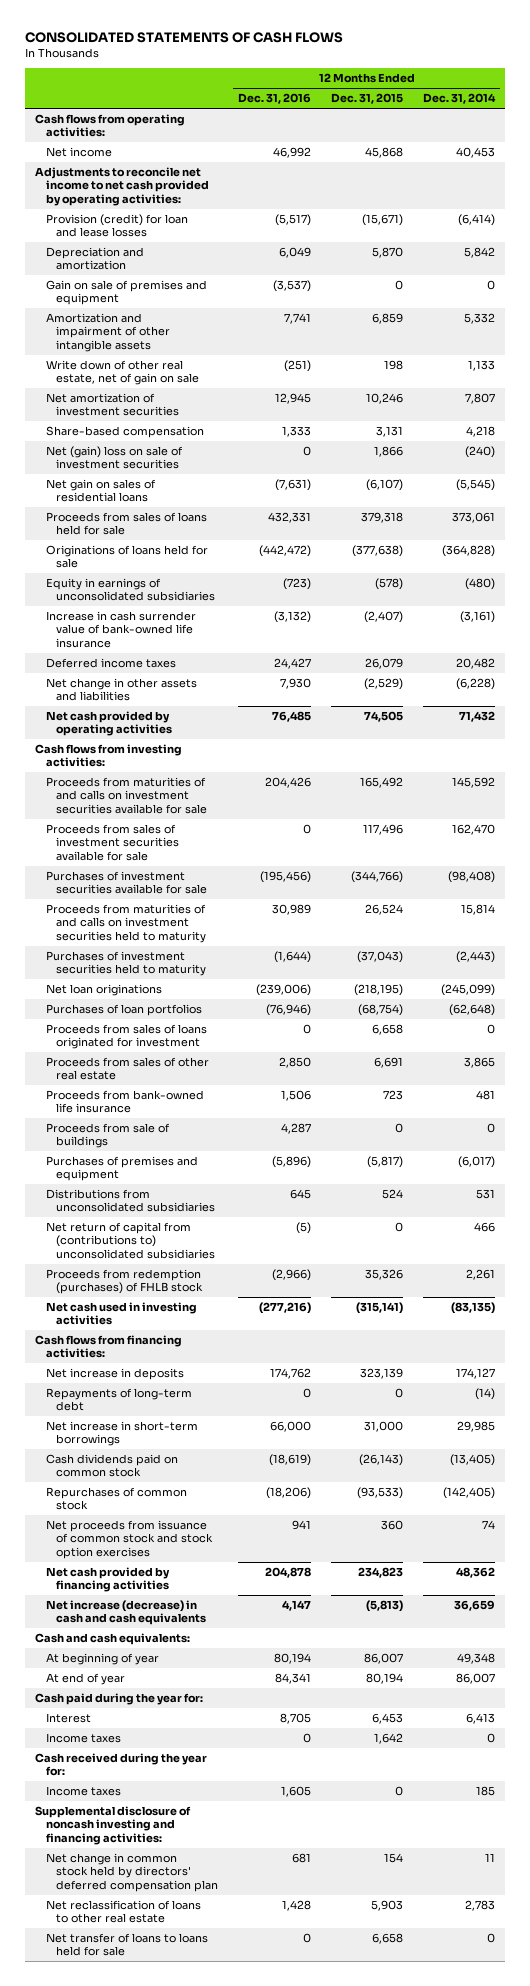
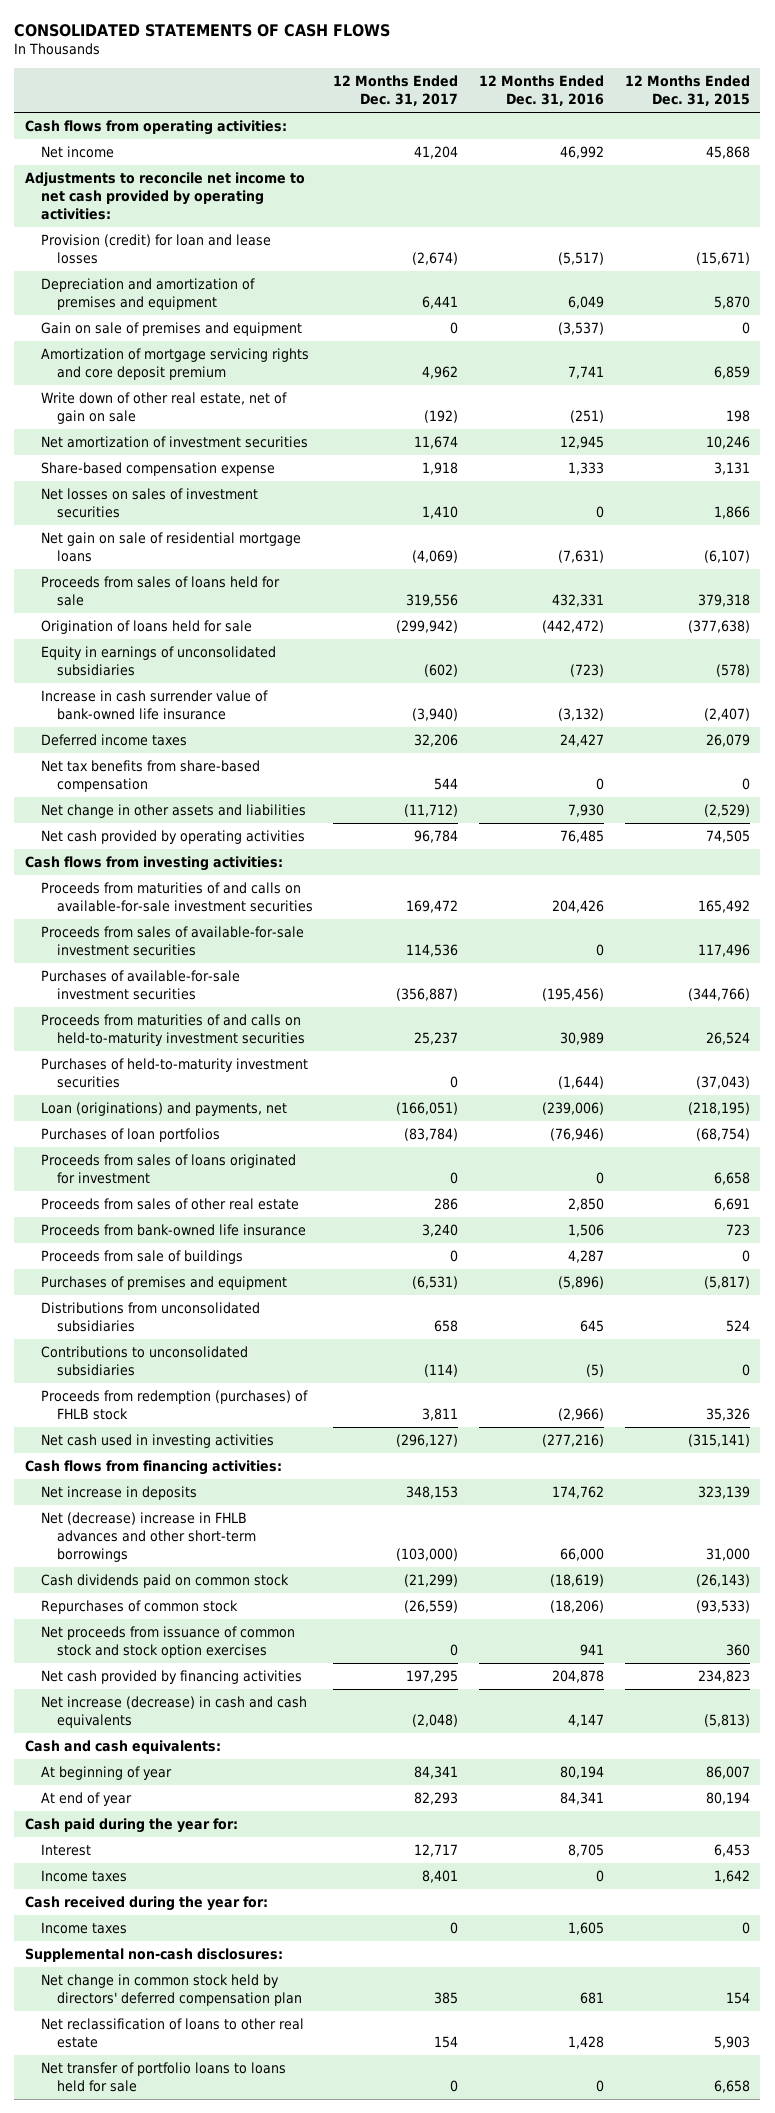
[423,93,497,105] Dec. 31, 2014 -> none
none -> [333,75,459,107] 12 Months Ended Dec. 31, 2017
[45,247,144,271] Depreciation and amortization -> [40,278,255,310] Depreciation and amortization of premises and equipment
[45,313,171,352] Amortization and impairment of other intangible assets -> [40,348,309,380] Amortization of mortgage servicing rights and core deposit premium
[45,426,204,439] Share-based compensation -> [40,462,275,477] Share-based compensation expense
[45,446,183,470] Net (gain) loss on sale of investment securities -> [40,488,258,518] Net losses on sales of investment securities
[45,479,156,503] Net gain on sales of residential loans -> [40,532,301,562] Net gain on sale of residential mortgage loans
[45,545,208,569] Originations of loans held for sale -> [40,620,252,635] Origination of loans held for sale
none -> [40,760,260,792] Net tax benefits from share-based compensation
[45,777,208,814] Proceeds from maturities of and calls on investment securities available for sale -> [40,882,313,912] Proceeds from maturities of and calls on available-for-sale investment securities
[45,824,180,861] Proceeds from sales of investment securities available for sale -> [40,926,304,956] Proceeds from sales of available-for-sale investment securities
[45,871,208,895] Purchases of investment securities available for sale -> [40,970,240,1000] Purchases of available-for-sale investment securities
[45,904,207,943] Proceeds from maturities of and calls on investment securities held to maturity -> [40,1014,305,1046] Proceeds from maturities of and calls on held-to-maturity investment securities
[45,951,207,977] Purchases of investment securities held to maturity -> [40,1058,308,1088] Purchases of held-to-maturity investment securities
[45,984,162,997] Net loan originations -> [40,1102,287,1117] Loan (originations) and payments, net
[45,1222,216,1259] Net return of capital from (contributions to) unconsolidated subsidiaries -> [40,1346,248,1376] Contributions to unconsolidated subsidiaries
[45,1388,192,1412] Repayments of long-term debt -> none
[45,1421,198,1447] Net increase in short-term borrowings -> [40,1512,256,1562] Net (decrease) increase in FHLB advances and other short-term borrowings
[34,1806,191,1845] Supplemental disclosure of noncash investing and financing activities: -> [24,1948,283,1963] Supplemental non-cash disclosures:
[45,1933,208,1957] Net transfer of loans to loans held for sale -> [40,2062,286,2092] Net transfer of portfolio loans to loans held for sale

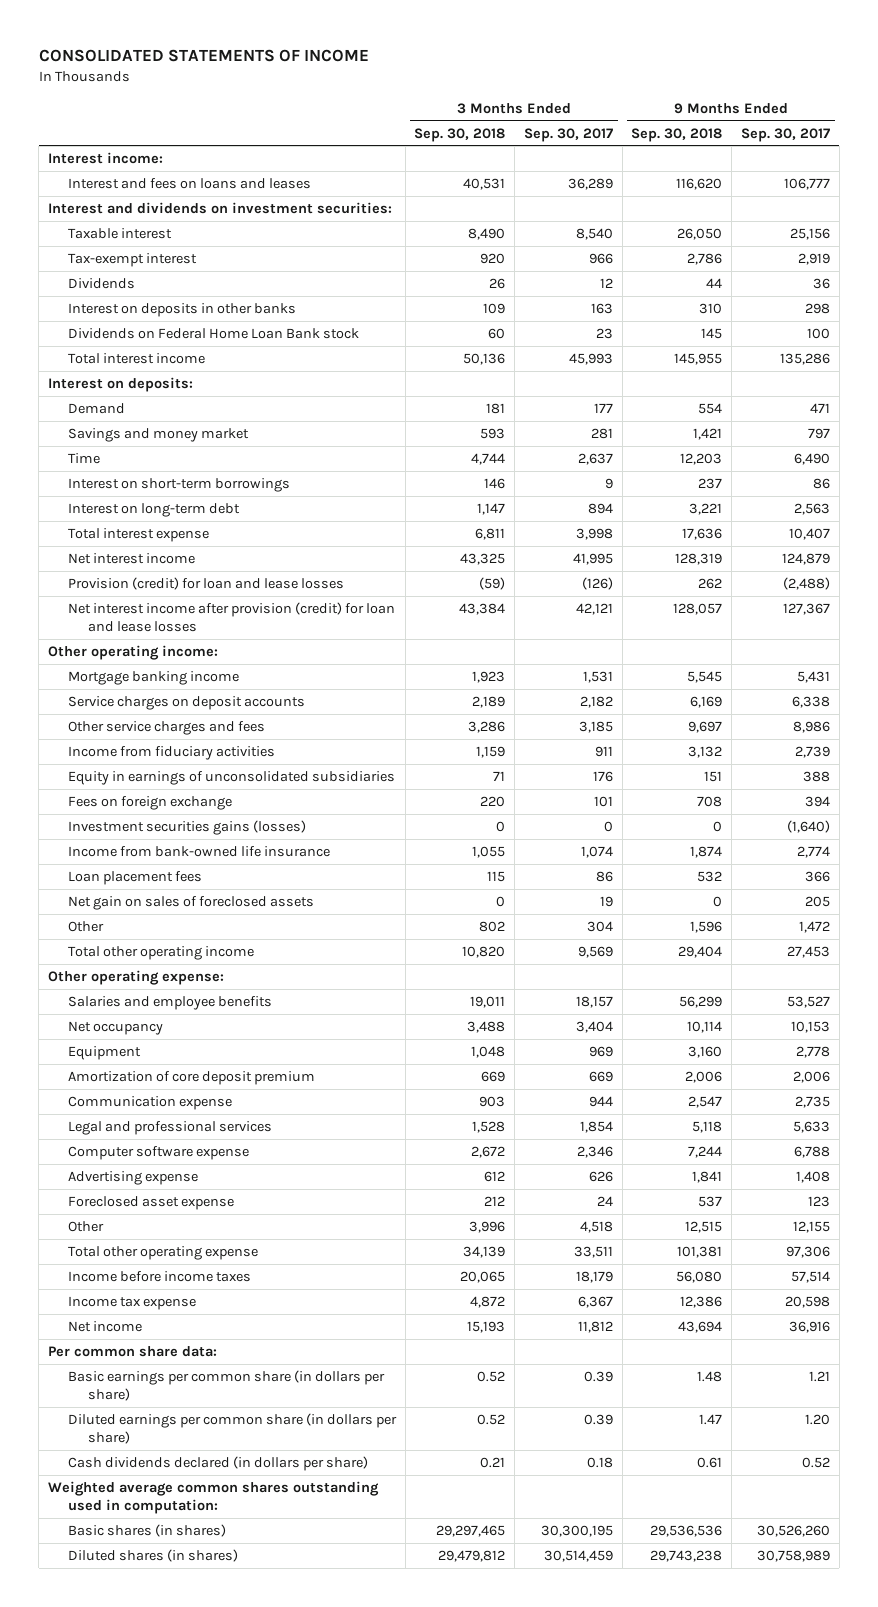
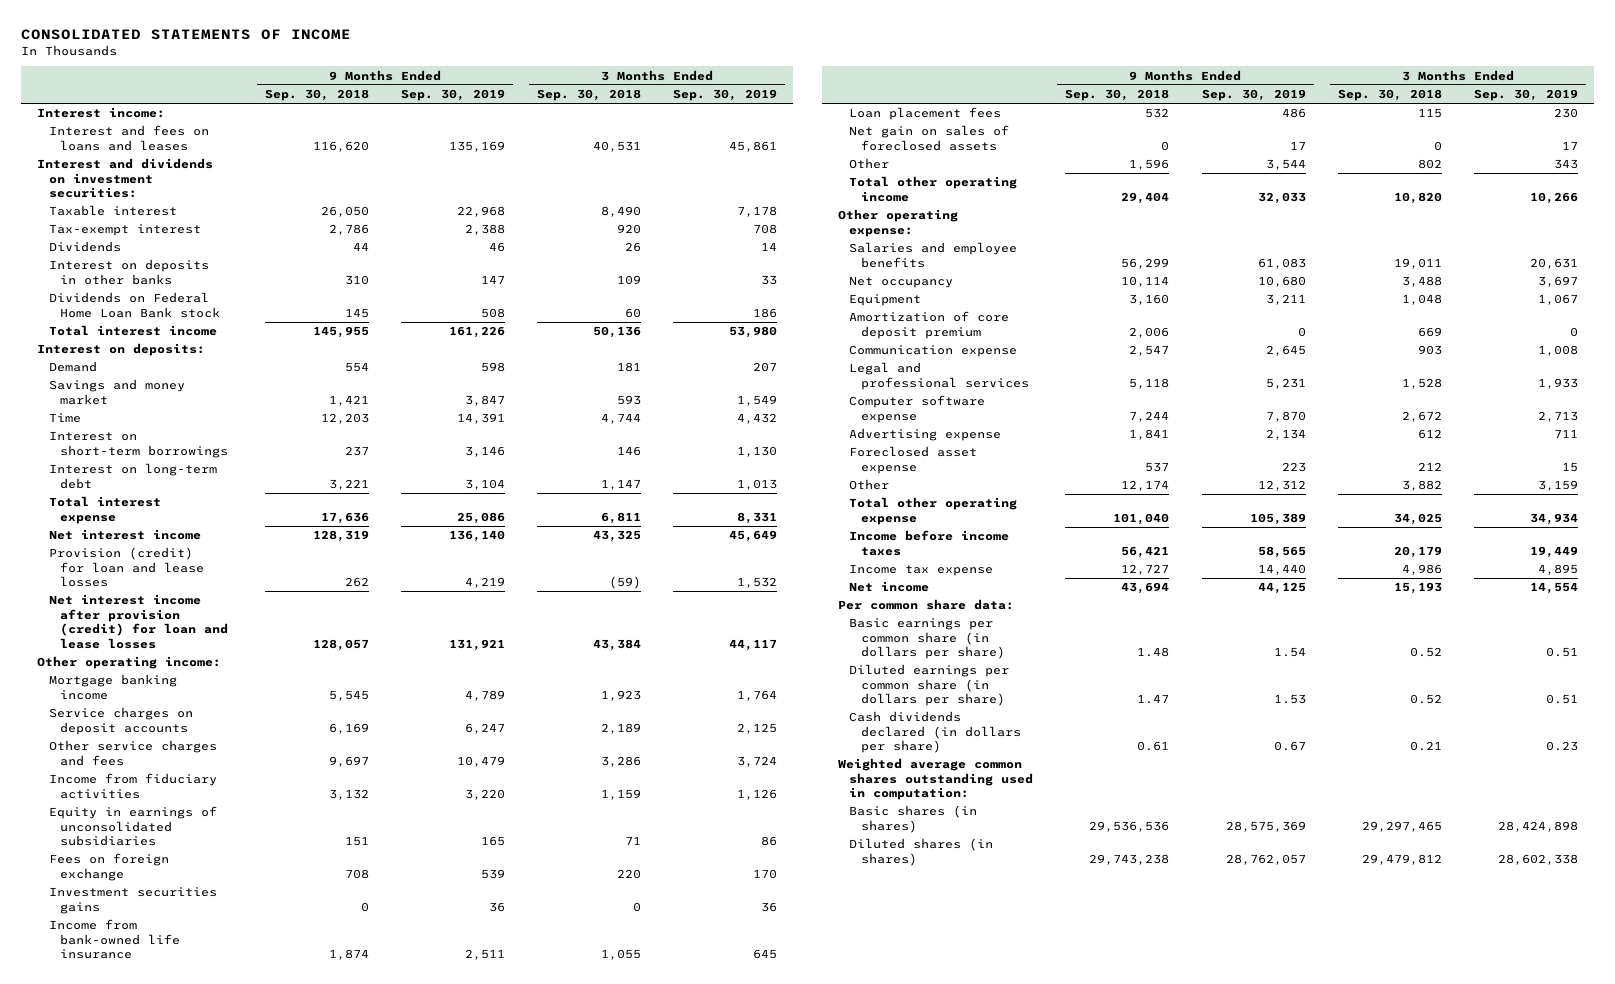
[523,127,613,142] Sep. 30, 2017 -> none
[740,127,830,142] Sep. 30, 2017 -> none
none -> [400,89,505,102] Sep. 30, 2019
none -> [672,89,777,102] Sep. 30, 2019
[67,820,306,836] Investment securities gains (losses) -> [48,887,217,914] Investment securities gains
[469,1221,506,1234] 3,996 -> [1401,480,1442,492] 3,882
[685,1221,723,1234] 12,515 -> [1121,480,1170,492] 12,174
[463,1246,506,1259] 34,139 -> [1393,512,1442,525] 34,025
[677,1246,723,1259] 101,381 -> [1113,512,1170,525] 101,040
[460,1271,506,1284] 20,065 -> [1393,545,1442,558] 20,179
[676,1271,723,1284] 56,080 -> [1121,545,1170,558] 56,421
[470,1296,506,1309] 4,872 -> [1401,564,1442,576] 4,986
[680,1296,723,1309] 12,386 -> [1121,564,1170,576] 12,727

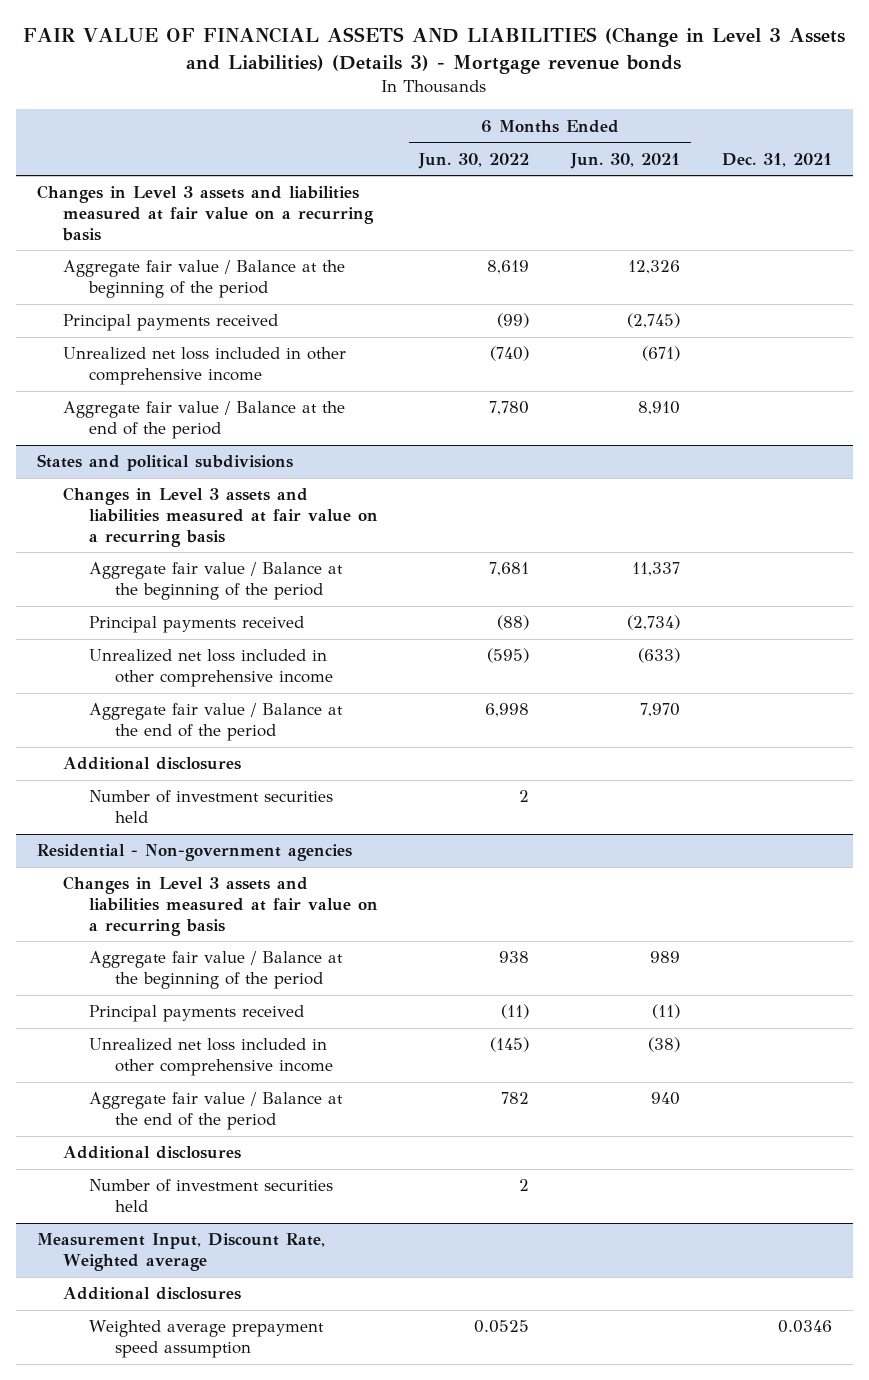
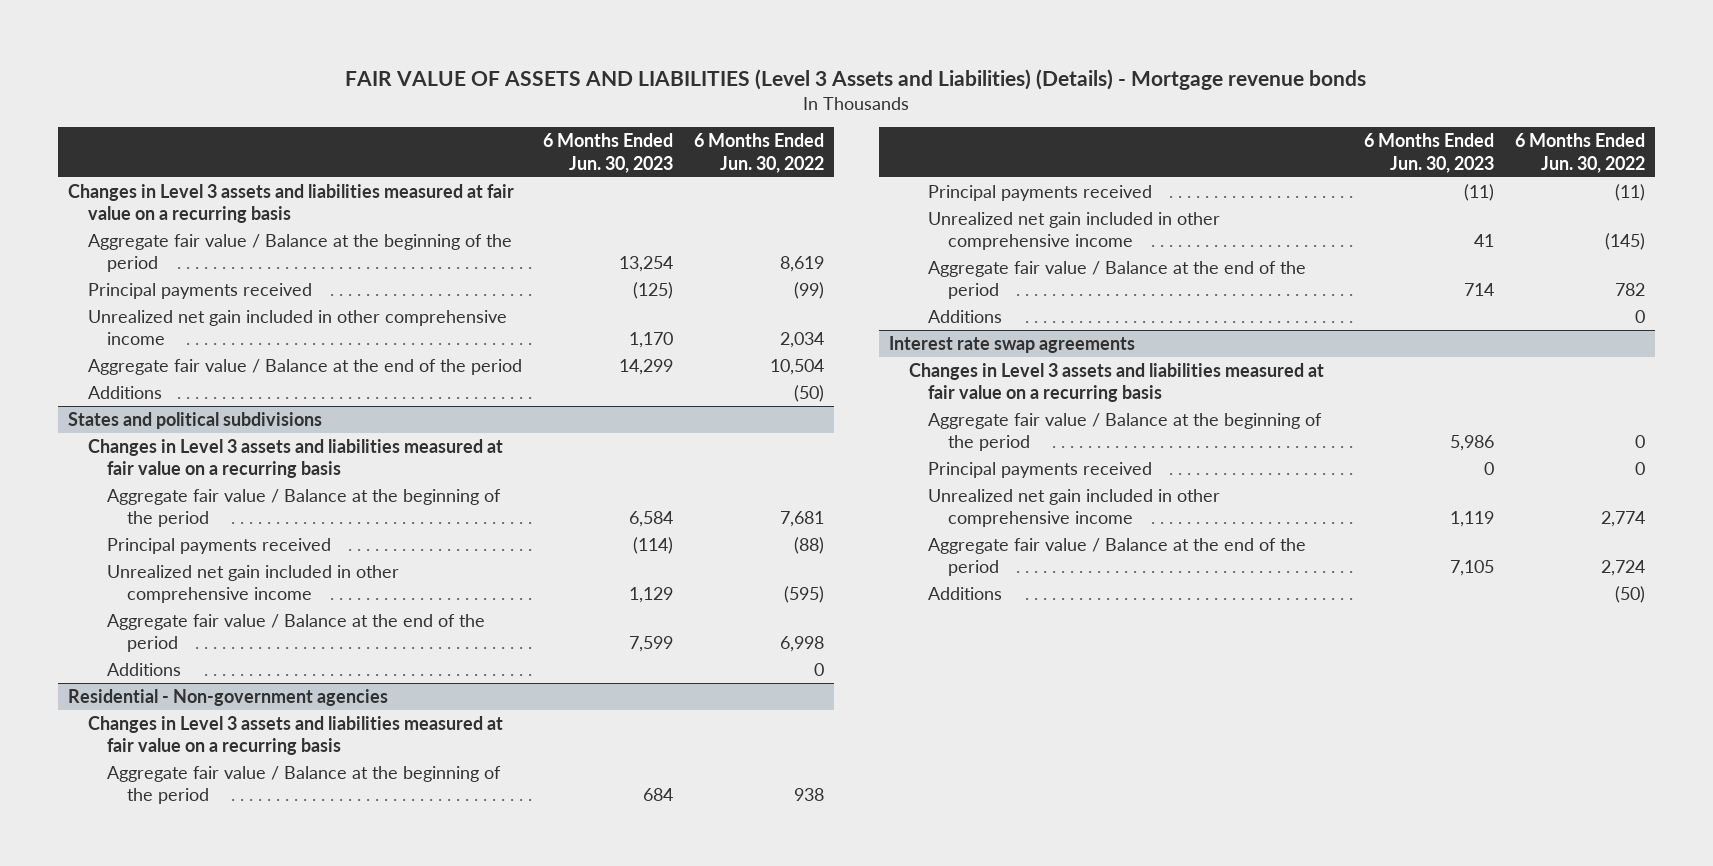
[23,27,846,75] FAIR VALUE OF FINANCIAL ASSETS AND LIABILITIES (Change in Level 3 Assets and Liabilities) (Details 3) - Mortgage revenue bonds -> [345,68,1367,90] FAIR VALUE OF ASSETS AND LIABILITIES (Level 3 Assets and Liabilities) (Details) - Mortgage revenue bonds
[570,152,681,169] Jun. 30, 2021 -> none
[722,152,833,167] Dec. 31, 2021 -> none
none -> [542,133,673,173] 6 Months Ended Jun. 30, 2023
[62,347,346,386] Unrealized net loss included in other comprehensive income -> [87,309,507,346] Unrealized net gain included in other comprehensive income
[490,346,530,362] (740) -> [779,332,824,349] 2,034
[489,401,530,416] 7,780 -> [769,358,824,375] 10,504
none -> [87,385,162,399] Additions
[88,649,333,688] Unrealized net loss included in other comprehensive income -> [107,564,400,604] Unrealized net gain included in other comprehensive income
[62,757,241,771] Additional disclosures -> none
[88,790,333,824] Number of investment securities held -> none
none -> [107,662,182,676] Additions
[88,1038,333,1077] Unrealized net loss included in other comprehensive income -> [928,211,1221,251] Unrealized net gain included in other comprehensive income
[62,1146,241,1160] Additional disclosures -> none
[88,1179,333,1213] Number of investment securities held -> none
[36,1233,325,1272] Measurement Input, Discount Rate, Weighted average -> none
[62,1287,241,1301] Additional disclosures -> none
[88,1320,324,1359] Weighted average prepayment speed assumption -> none
none -> [928,309,1003,323] Additions
none -> [889,335,1136,353] Interest rate swap agreements
none -> [908,362,1324,403] Changes in Level 3 assets and liabilities measured at fair value on a recurring basis
none -> [928,412,1323,452] Aggregate fair value / Balance at the beginning of the period
none -> [928,461,1153,478] Principal payments received
none -> [928,488,1221,528] Unrealized net gain included in other comprehensive income
none -> [928,537,1307,577] Aggregate fair value / Balance at the end of the period
none -> [928,586,1003,600] Additions

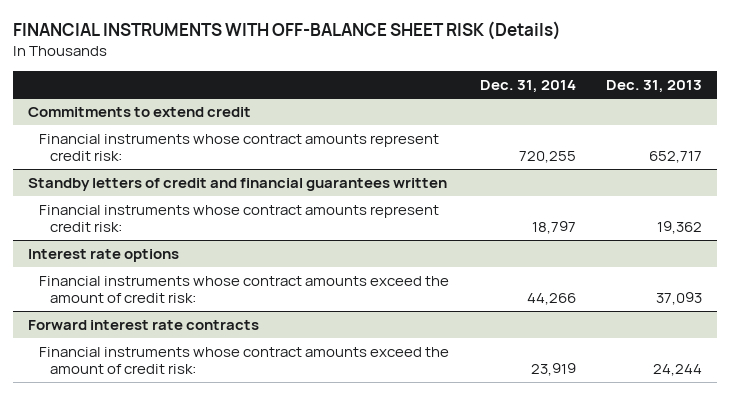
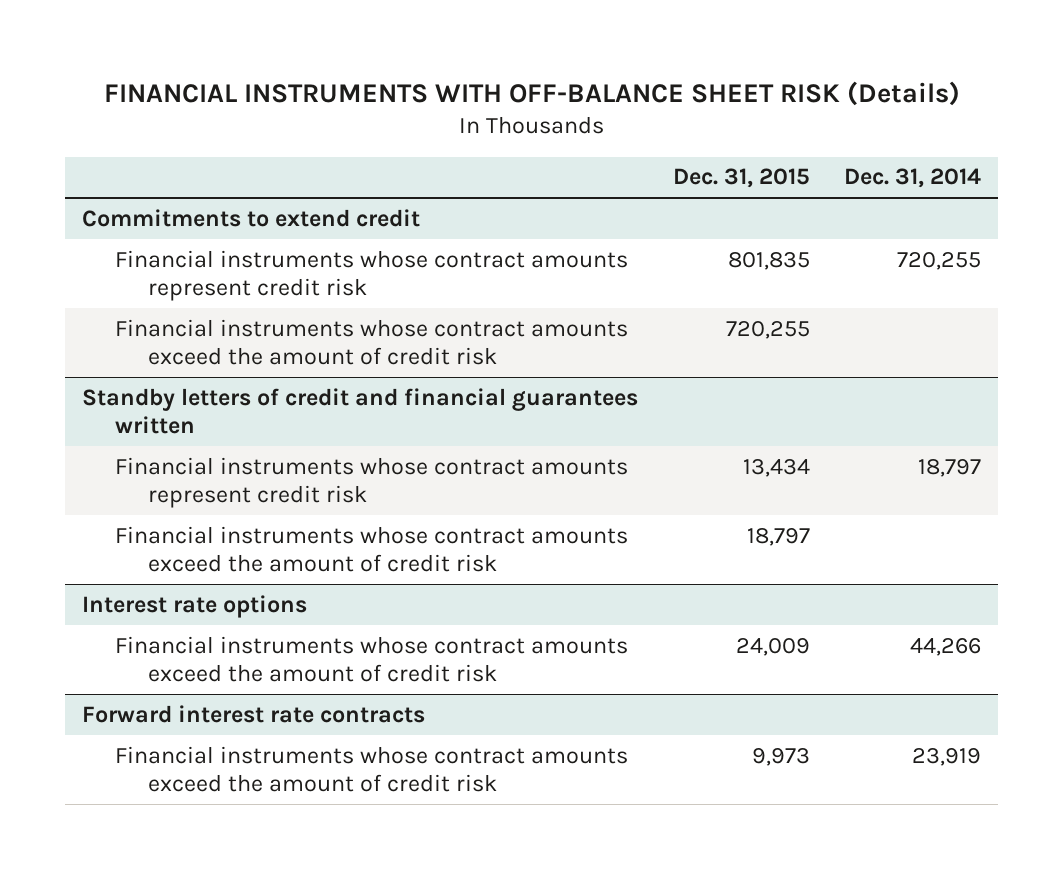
[605,79,702,93] Dec. 31, 2013 -> none
none -> [672,168,810,189] Dec. 31, 2015
[39,133,440,162] Financial instruments whose contract amounts represent credit risk: -> [115,249,629,302] Financial instruments whose contract amounts represent credit risk
none -> [115,318,629,366] Financial instruments whose contract amounts exceed the amount of credit risk
[39,204,440,233] Financial instruments whose contract amounts represent credit risk: -> [115,456,629,509] Financial instruments whose contract amounts represent credit risk
none -> [115,525,629,573] Financial instruments whose contract amounts exceed the amount of credit risk
[39,275,450,304] Financial instruments whose contract amounts exceed the amount of credit risk: -> [115,635,629,683] Financial instruments whose contract amounts exceed the amount of credit risk
[39,346,450,375] Financial instruments whose contract amounts exceed the amount of credit risk: -> [115,745,629,793] Financial instruments whose contract amounts exceed the amount of credit risk

